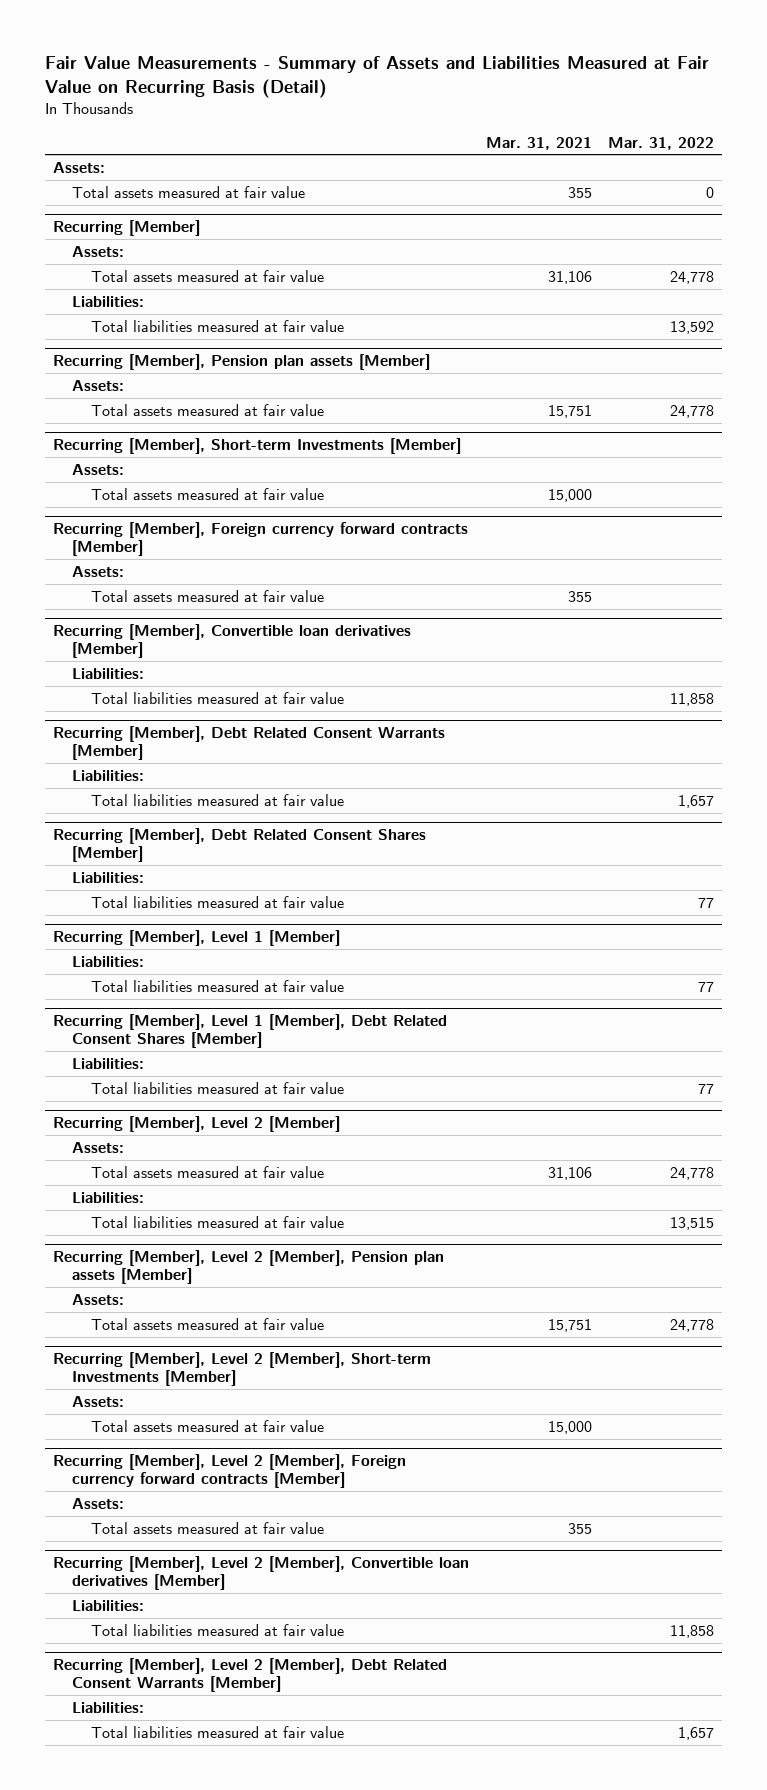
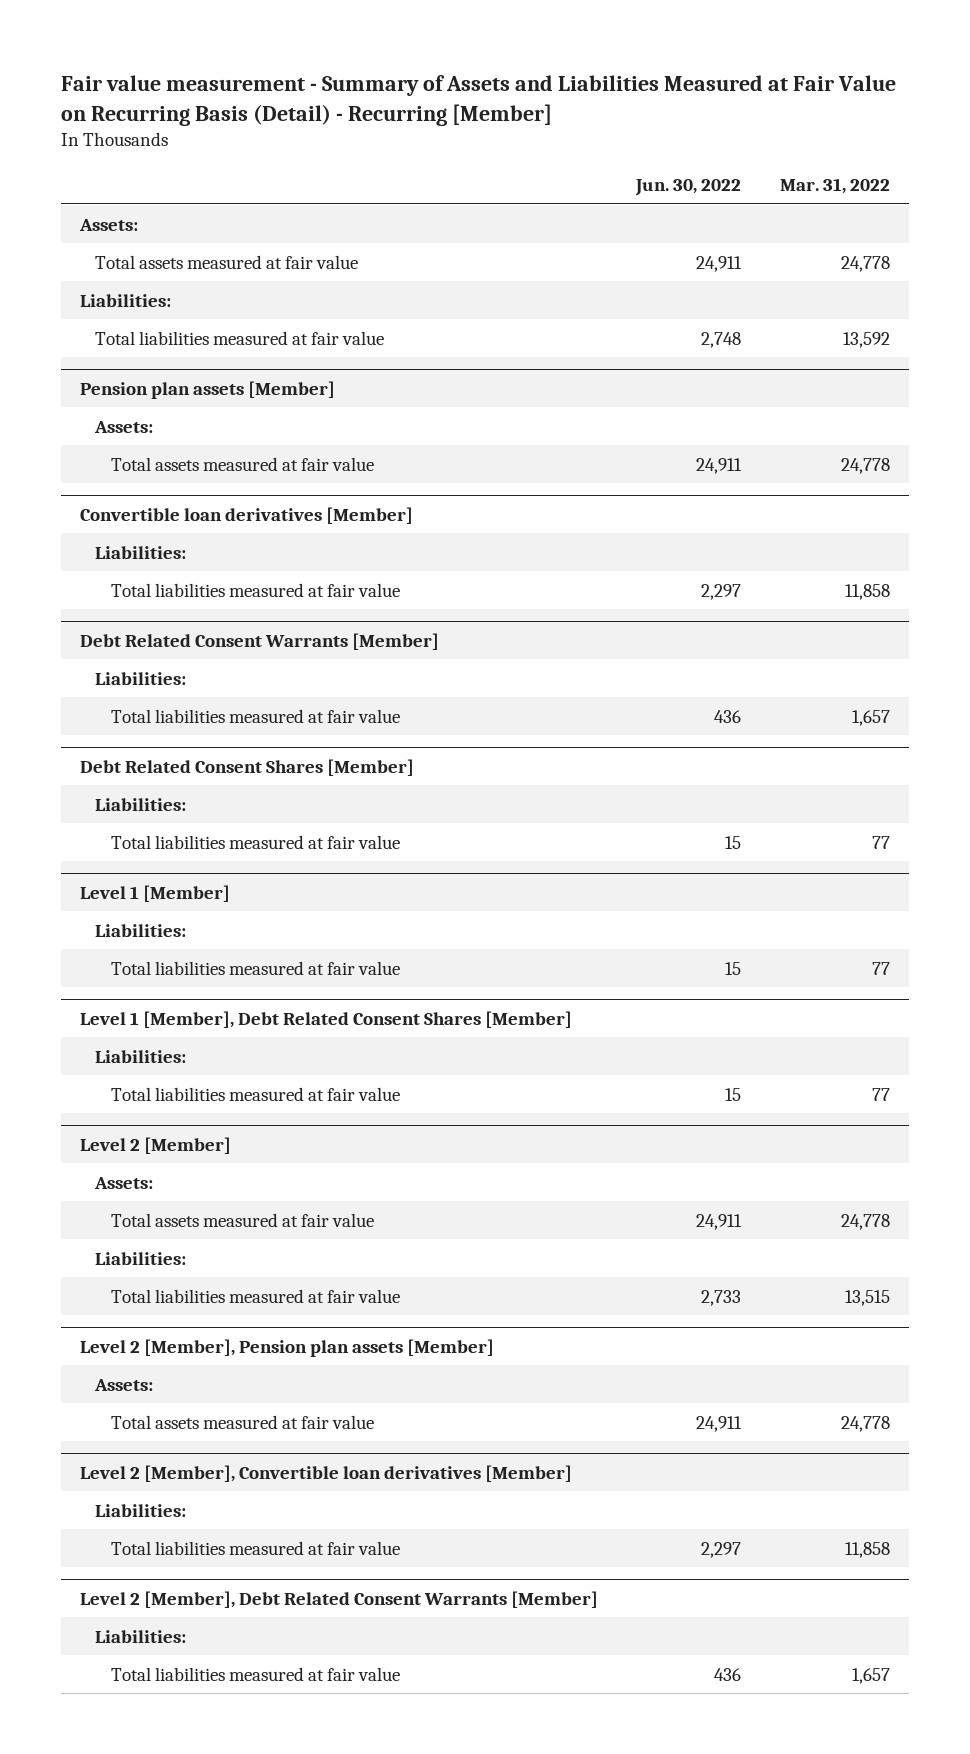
[44,55,709,99] Fair Value Measurements - Summary of Assets and Liabilities Measured at Fair Value on Recurring Basis (Detail) -> [61,74,897,126] Fair value measurement - Summary of Assets and Liabilities Measured at Fair Value on Recurring Basis (Detail) - Recurring [Member]
[485,136,592,150] Mar. 31, 2021 -> none
none -> [635,179,742,197] Jun. 30, 2022
[72,185,306,198] Total assets measured at fair value -> none
[52,220,200,237] Recurring [Member] -> none
[72,245,125,257] Assets: -> none
[52,354,430,371] Recurring [Member], Pension plan assets [Member] -> [80,380,336,399] Pension plan assets [Member]
[52,438,461,455] Recurring [Member], Short-term Investments [Member] -> none
[72,463,125,475] Assets: -> none
[91,487,325,500] Total assets measured at fair value -> none
[52,522,468,557] Recurring [Member], Foreign currency forward contracts [Member] -> none
[72,565,125,577] Assets: -> none
[91,589,325,602] Total assets measured at fair value -> none
[52,624,411,659] Recurring [Member], Convertible loan derivatives [Member] -> [80,506,414,524] Convertible loan derivatives [Member]
[52,726,445,761] Recurring [Member], Debt Related Consent Warrants [Member] -> [80,632,440,650] Debt Related Consent Warrants [Member]
[52,828,426,863] Recurring [Member], Debt Related Consent Shares [Member] -> [80,758,415,776] Debt Related Consent Shares [Member]
[52,930,340,947] Recurring [Member], Level 1 [Member] -> [80,884,231,902] Level 1 [Member]
[52,1014,447,1049] Recurring [Member], Level 1 [Member], Debt Related Consent Shares [Member] -> [80,1010,573,1028] Level 1 [Member], Debt Related Consent Shares [Member]
[52,1116,340,1133] Recurring [Member], Level 2 [Member] -> [80,1136,232,1154] Level 2 [Member]
[52,1250,444,1285] Recurring [Member], Level 2 [Member], Pension plan assets [Member] -> [80,1338,495,1357] Level 2 [Member], Pension plan assets [Member]
[52,1352,431,1387] Recurring [Member], Level 2 [Member], Short-term Investments [Member] -> none
[72,1395,125,1407] Assets: -> none
[91,1419,325,1432] Total assets measured at fair value -> none
[52,1454,406,1489] Recurring [Member], Level 2 [Member], Foreign currency forward contracts [Member] -> none
[72,1497,125,1509] Assets: -> none
[91,1521,325,1534] Total assets measured at fair value -> none
[52,1556,469,1591] Recurring [Member], Level 2 [Member], Convertible loan derivatives [Member] -> [80,1464,573,1482] Level 2 [Member], Convertible loan derivatives [Member]
[52,1658,447,1693] Recurring [Member], Level 2 [Member], Debt Related Consent Warrants [Member] -> [80,1590,599,1608] Level 2 [Member], Debt Related Consent Warrants [Member]

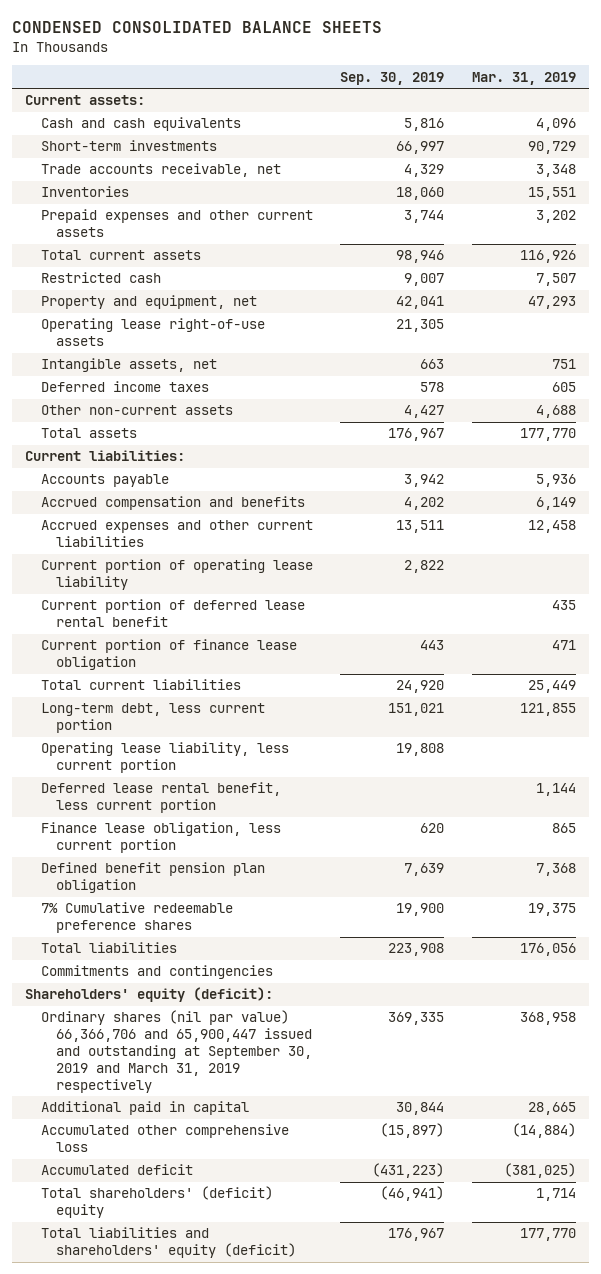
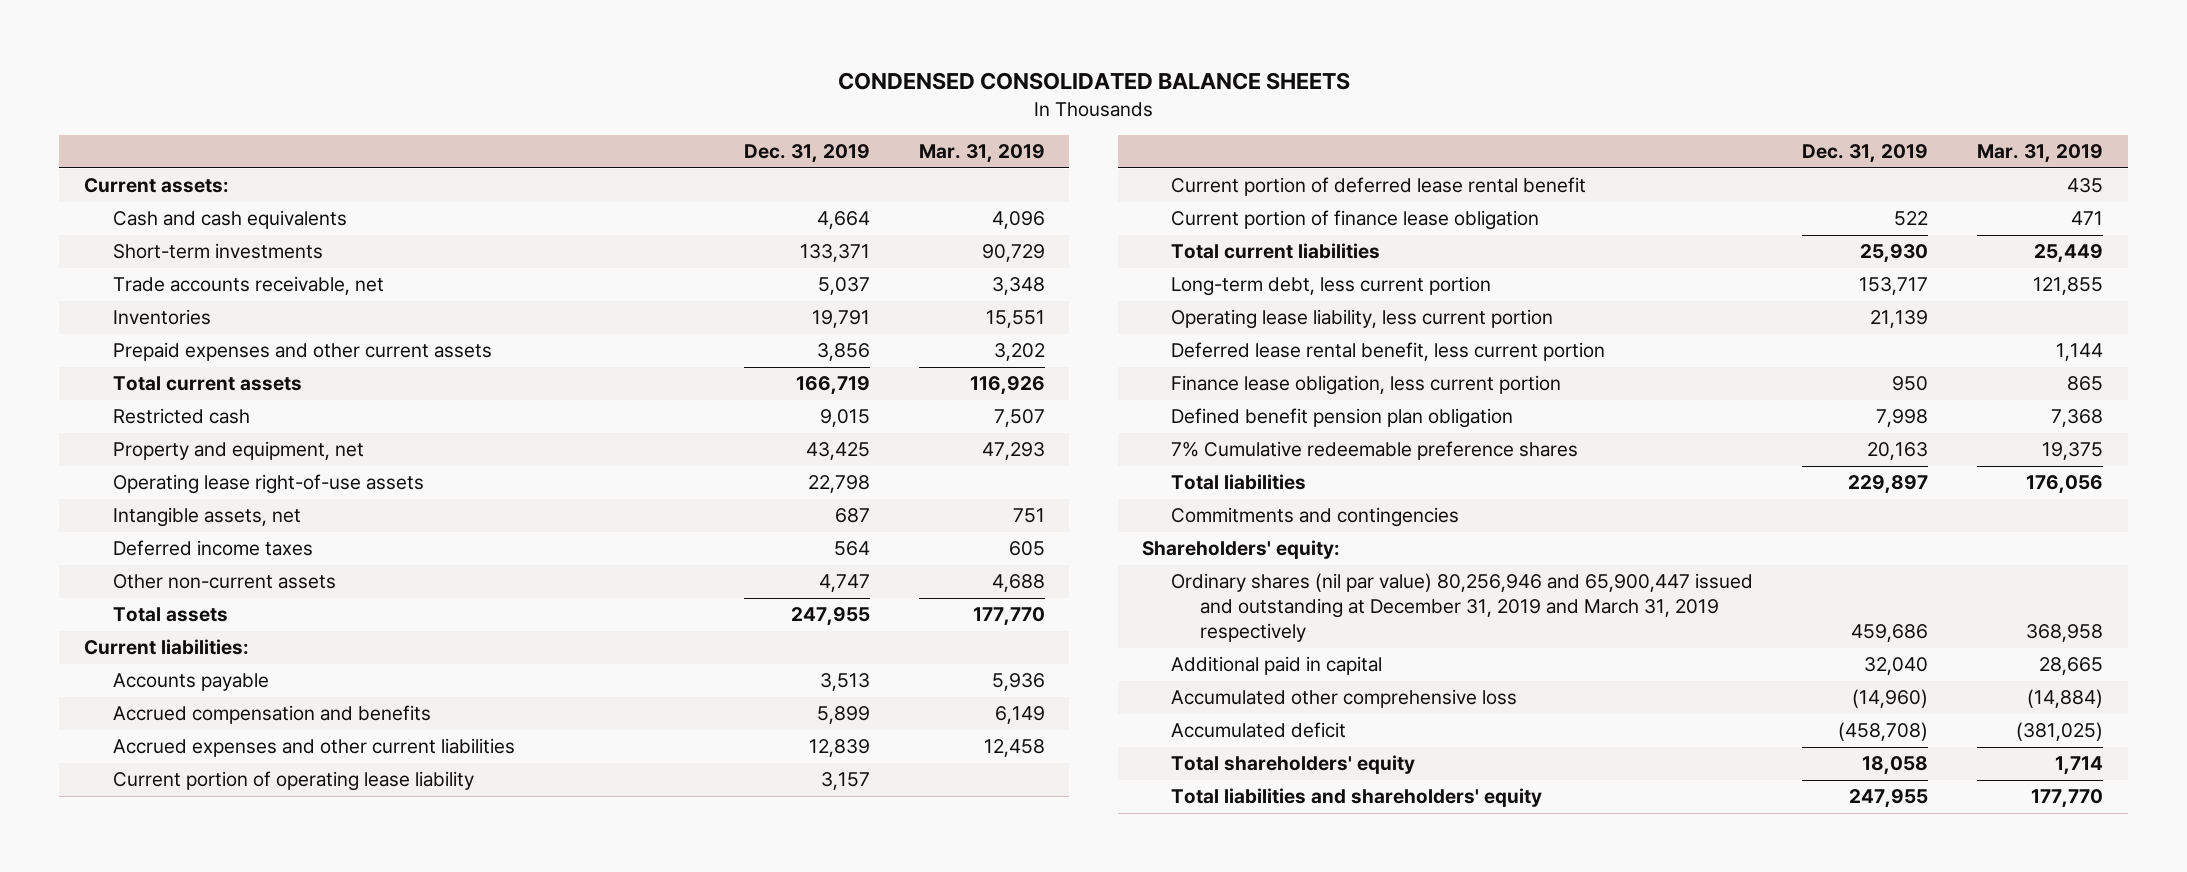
[340,71,445,85] Sep. 30, 2019 -> none
none -> [743,144,870,164] Dec. 31, 2019
[25,987,274,1003] Shareholders' equity (deficit): -> [1142,540,1341,560] Shareholders' equity:
[40,1010,313,1093] Ordinary shares (nil par value) 66,366,706 and 65,900,447 issued and outstanding at September 30, 2019 and March 31, 2019 respectively -> [1171,573,1754,643] Ordinary shares (nil par value) 80,256,946 and 65,900,447 issued and outstanding at December 31, 2019 and March 31, 2019 respectively
[40,1186,273,1219] Total shareholders' (deficit) equity -> [1171,755,1416,775] Total shareholders' equity
[40,1227,297,1259] Total liabilities and shareholders' equity (deficit) -> [1171,788,1543,808] Total liabilities and shareholders' equity

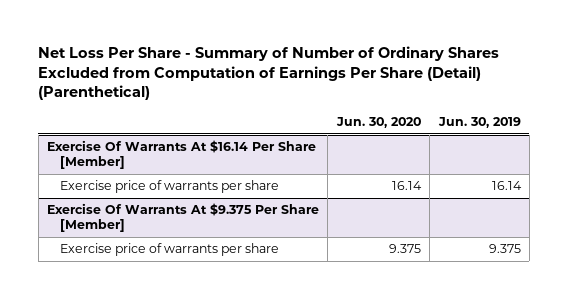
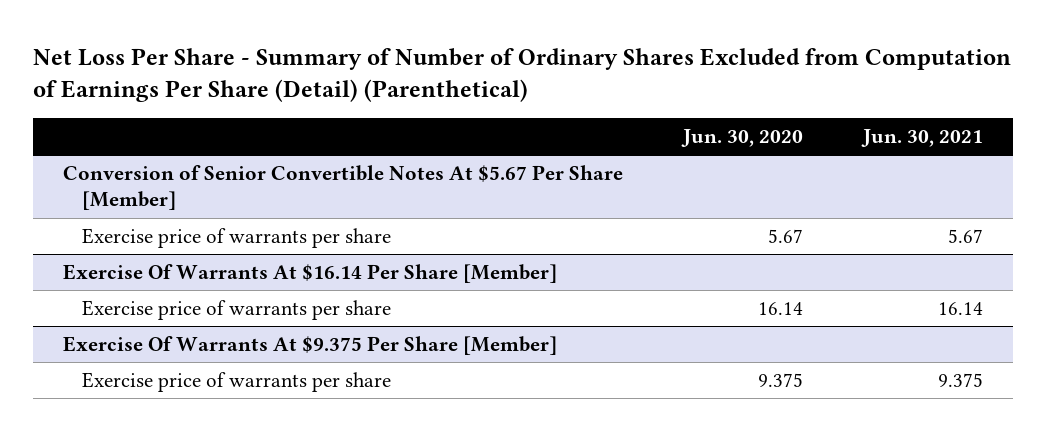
[437,117,521,129] Jun. 30, 2019 -> none
none -> [860,128,983,147] Jun. 30, 2021
none -> [62,164,623,211] Conversion of Senior Convertible Notes At $5.67 Per Share [Member]
none -> [81,227,391,248] Exercise price of warrants per share

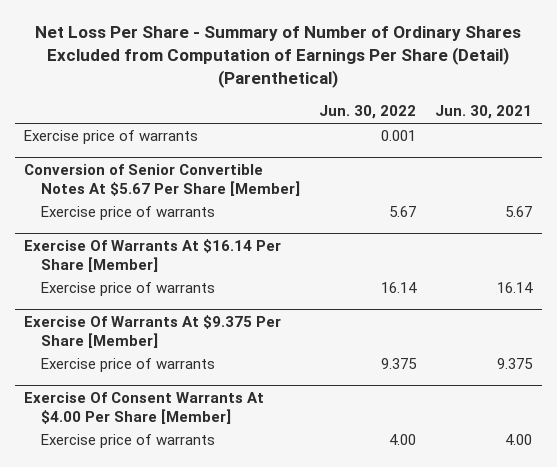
[680,128,803,147] Jun. 30, 2020 -> none
none -> [318,105,416,120] Jun. 30, 2022
none -> [24,130,199,145] Exercise price of warrants
[81,227,391,248] Exercise price of warrants per share -> [40,206,215,221] Exercise price of warrants
[81,299,391,320] Exercise price of warrants per share -> [40,282,215,297] Exercise price of warrants
[81,371,391,392] Exercise price of warrants per share -> [40,358,215,373] Exercise price of warrants
none -> [24,391,265,424] Exercise Of Consent Warrants At $4.00 Per Share [Member]
none -> [40,434,215,449] Exercise price of warrants

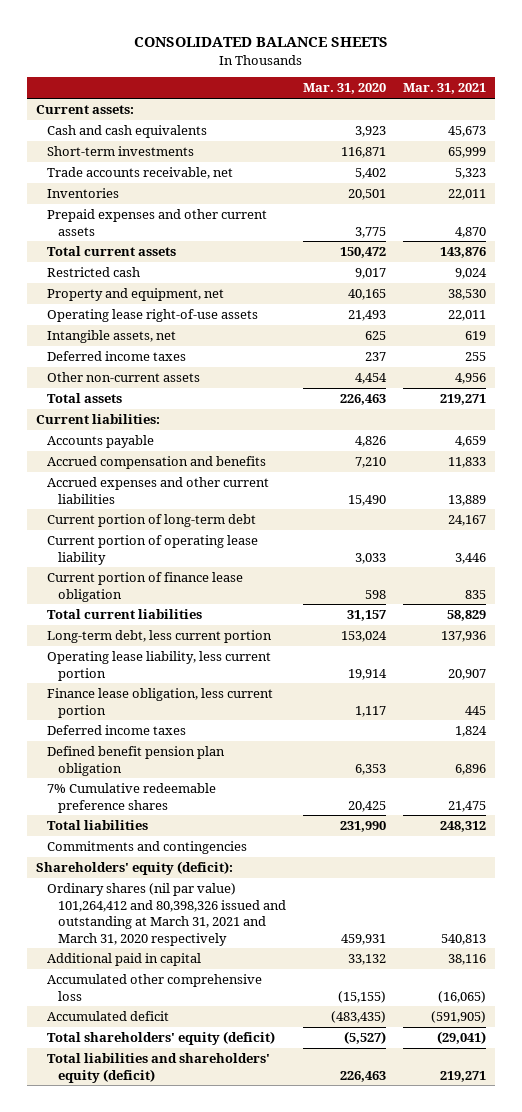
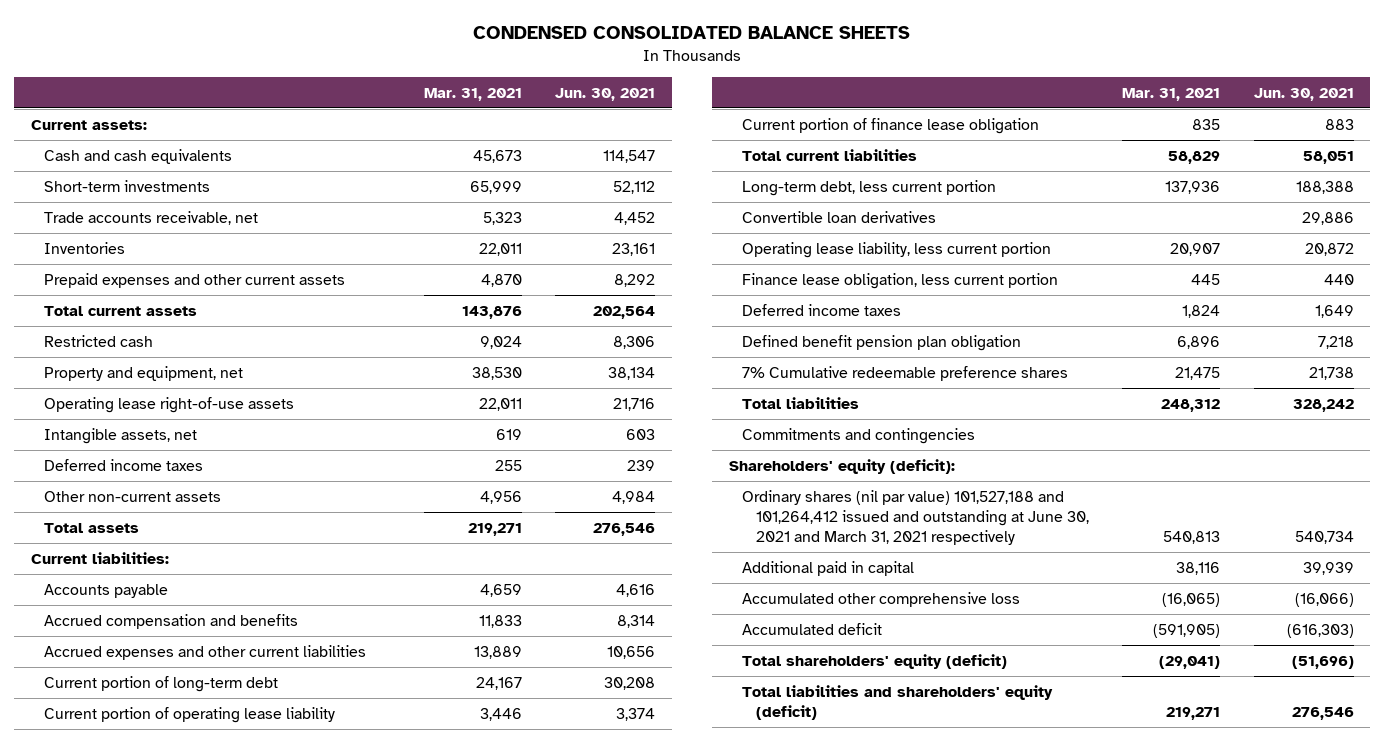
[134,37,389,48] CONSOLIDATED BALANCE SHEETS -> [473,26,911,40] CONDENSED CONSOLIDATED BALANCE SHEETS
[303,83,387,95] Mar. 31, 2020 -> none
none -> [555,87,656,101] Jun. 30, 2021
none -> [742,210,937,223] Convertible loan derivatives
[47,883,287,946] Ordinary shares (nil par value) 101,264,412 and 80,398,326 issued and outstanding at March 31, 2021 and March 31, 2020 respectively -> [742,489,1089,545] Ordinary shares (nil par value) 101,527,188 and 101,264,412 issued and outstanding at June 30, 2021 and March 31, 2021 respectively

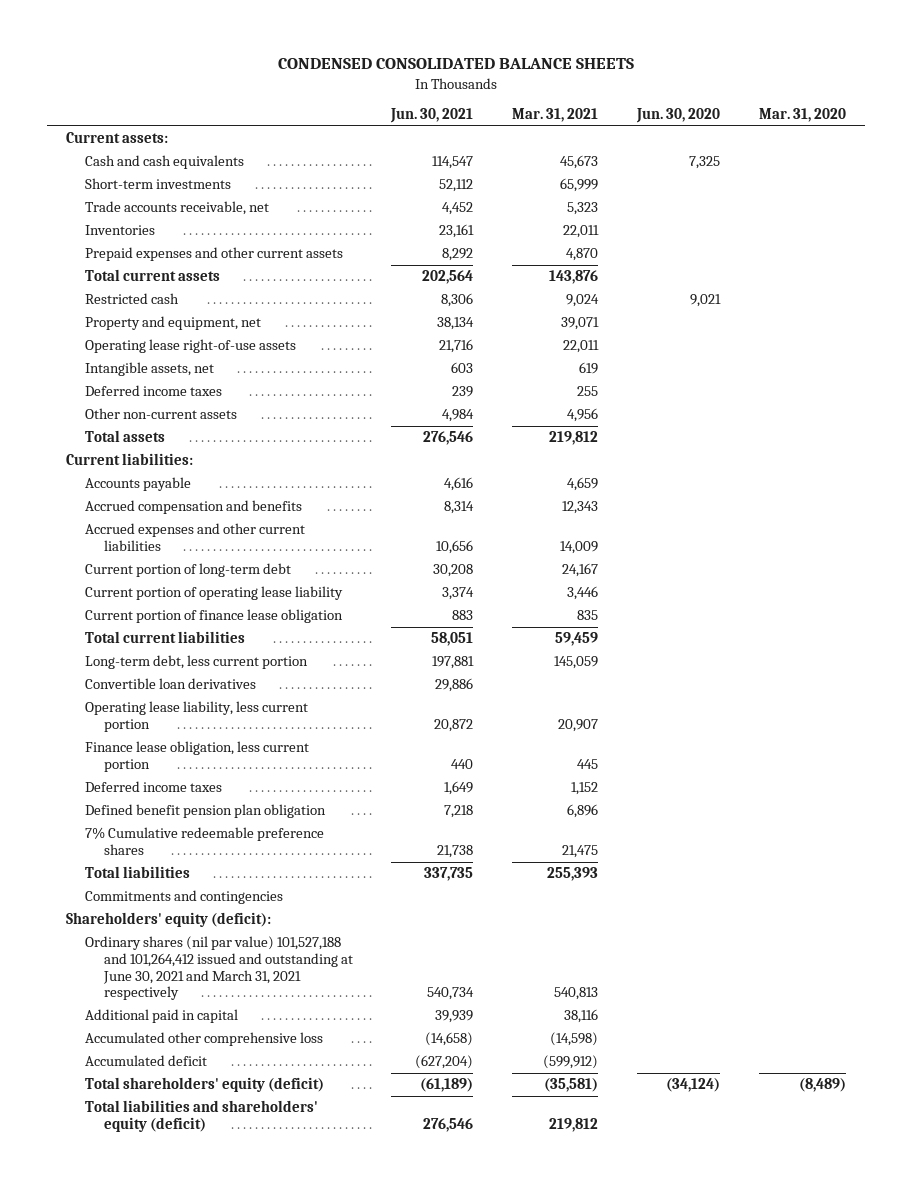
none -> [635,108,720,124] Jun. 30, 2020
none -> [758,108,846,123] Mar. 31, 2020
[471,366,522,380] 38,530 -> [561,317,600,331] 39,071
[467,522,522,536] 219,271 -> [549,431,599,446] 219,812
[478,614,522,628] 11,833 -> [562,501,599,515] 12,343
[473,645,522,659] 13,889 -> [560,541,599,555] 14,009
[1168,150,1221,164] 58,829 -> [555,632,599,647] 59,459
[1165,180,1221,194] 137,936 -> [554,656,599,670] 145,059
[1295,180,1354,194] 188,388 -> [432,656,475,670] 197,881
[1182,304,1221,318] 1,824 -> [571,782,599,796] 1,152
[1161,398,1221,412] 248,312 -> [547,867,599,882] 255,393
[1292,398,1354,412] 328,242 -> [424,867,474,882] 337,735
[1162,592,1221,607] (16,065) -> [550,1032,599,1047] (14,598)
[1294,592,1354,607] (16,066) -> [425,1032,474,1047] (14,658)
[1153,623,1221,638] (591,905) -> [543,1055,599,1070] (599,912)
[1286,623,1354,638] (616,303) -> [415,1055,474,1070] (627,204)
[1159,655,1221,669] (29,041) -> [544,1078,599,1093] (35,581)
[1291,655,1354,669] (51,696) -> [420,1078,474,1093] (61,189)
[1166,706,1221,720] 219,271 -> [549,1118,599,1133] 219,812

